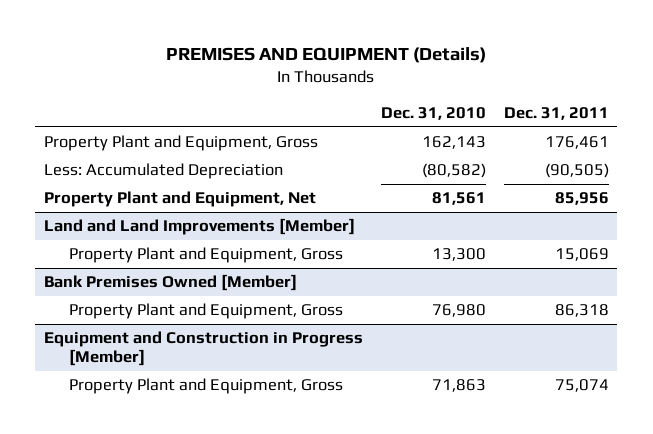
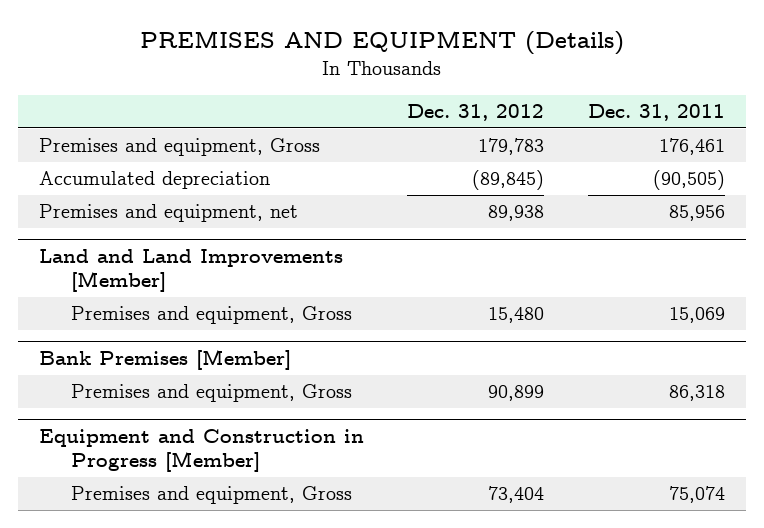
[380,106,486,120] Dec. 31, 2010 -> none
none -> [407,104,545,122] Dec. 31, 2012
[43,135,318,152] Property Plant and Equipment, Gross -> [39,138,321,157] Premises and equipment, Gross
[43,163,283,180] Less: Accumulated Depreciation -> [39,171,271,190] Accumulated depreciation
[43,191,316,208] Property Plant and Equipment, Net -> [39,204,299,223] Premises and equipment, net
[69,247,344,264] Property Plant and Equipment, Gross -> [70,306,352,325] Premises and equipment, Gross
[43,274,297,292] Bank Premises Owned [Member] -> [39,349,292,371] Bank Premises [Member]
[69,303,344,320] Property Plant and Equipment, Gross -> [70,384,352,403] Premises and equipment, Gross
[69,378,344,395] Property Plant and Equipment, Gross -> [70,486,352,505] Premises and equipment, Gross

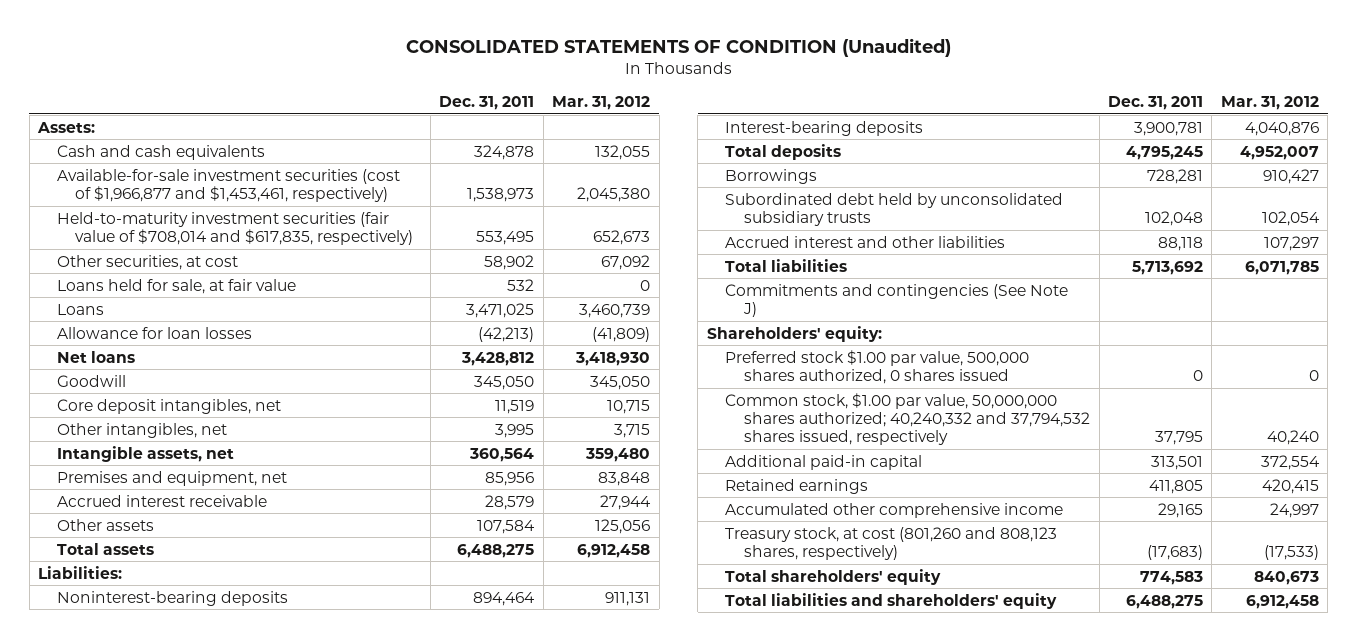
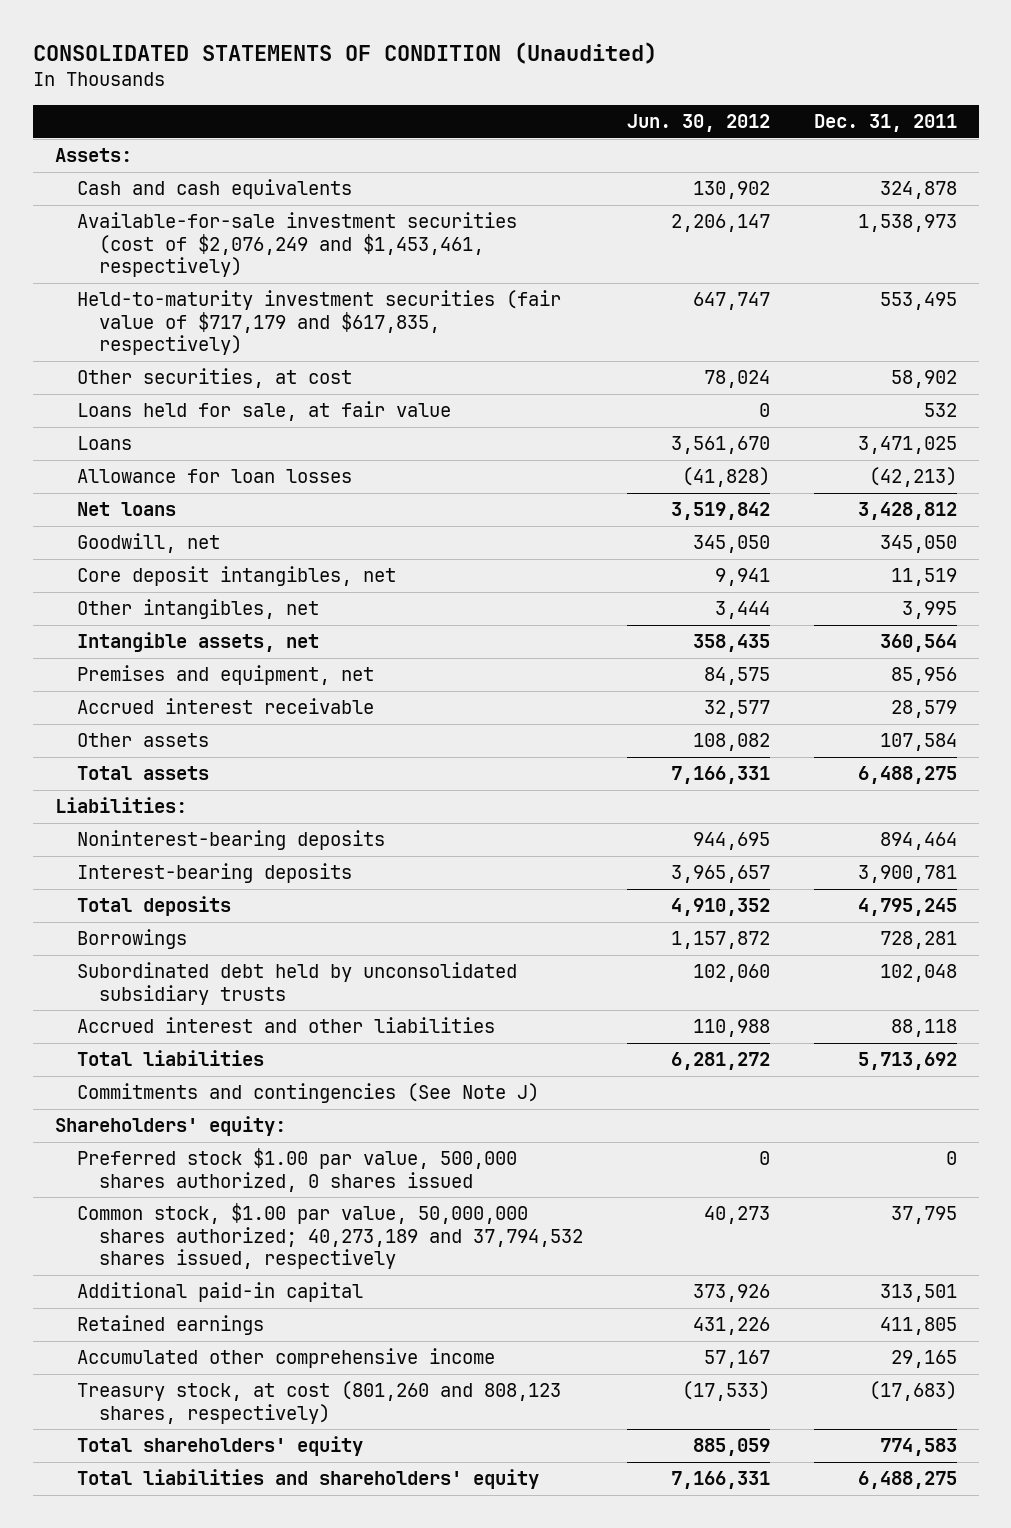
[552,96,651,111] Mar. 31, 2012 -> none
none -> [627,114,771,133] Jun. 30, 2012
[56,168,400,202] Available-for-sale investment securities (cost of $1,966,877 and $1,453,461, respectively) -> [76,212,517,278] Available-for-sale investment securities (cost of $2,076,249 and $1,453,461, respectively)
[56,211,414,245] Held-to-maturity investment securities (fair value of $708,014 and $617,835, respectively) -> [76,290,561,356] Held-to-maturity investment securities (fair value of $717,179 and $617,835, respectively)
[56,374,126,387] Goodwill -> [76,533,220,554] Goodwill, net
[725,392,1091,446] Common stock, $1.00 par value, 50,000,000 shares authorized; 40,240,332 and 37,794,532 shares issued, respectively -> [76,1203,584,1270] Common stock, $1.00 par value, 50,000,000 shares authorized; 40,273,189 and 37,794,532 shares issued, respectively

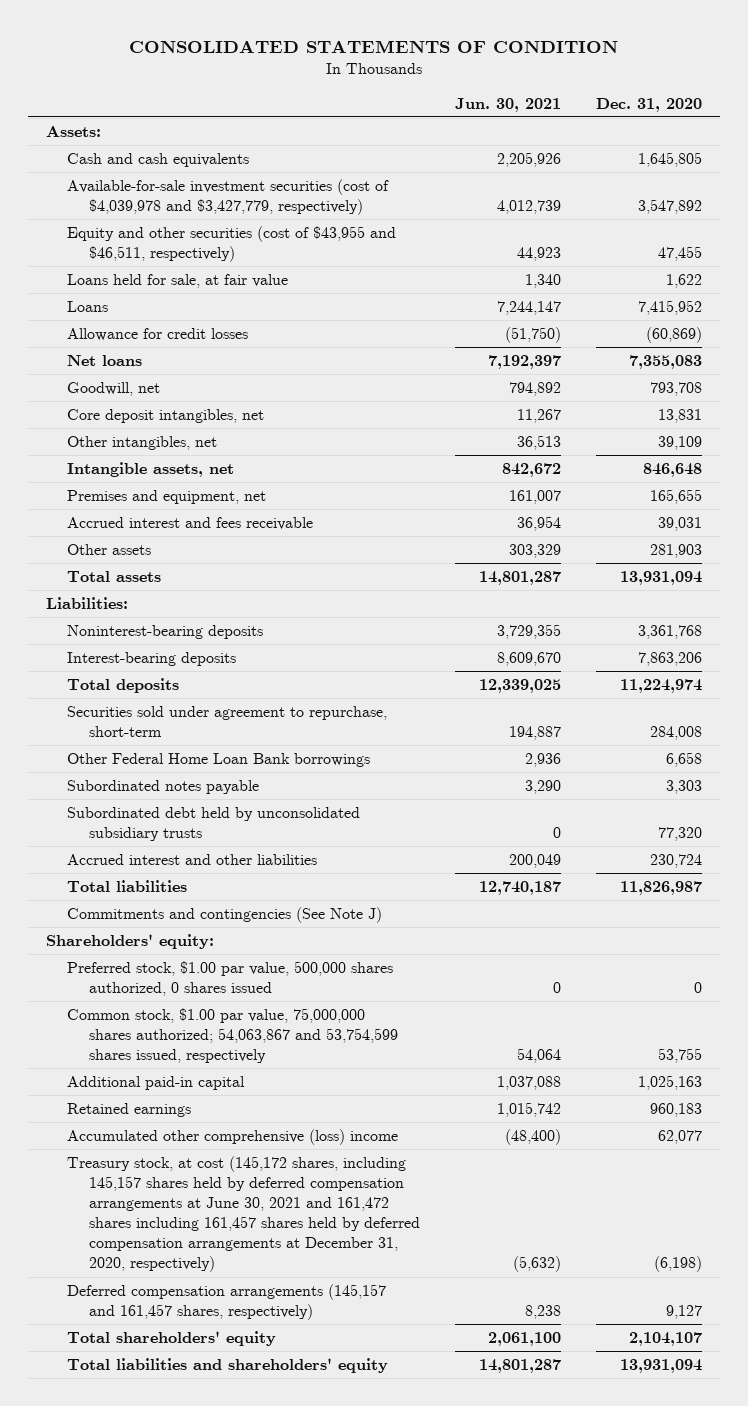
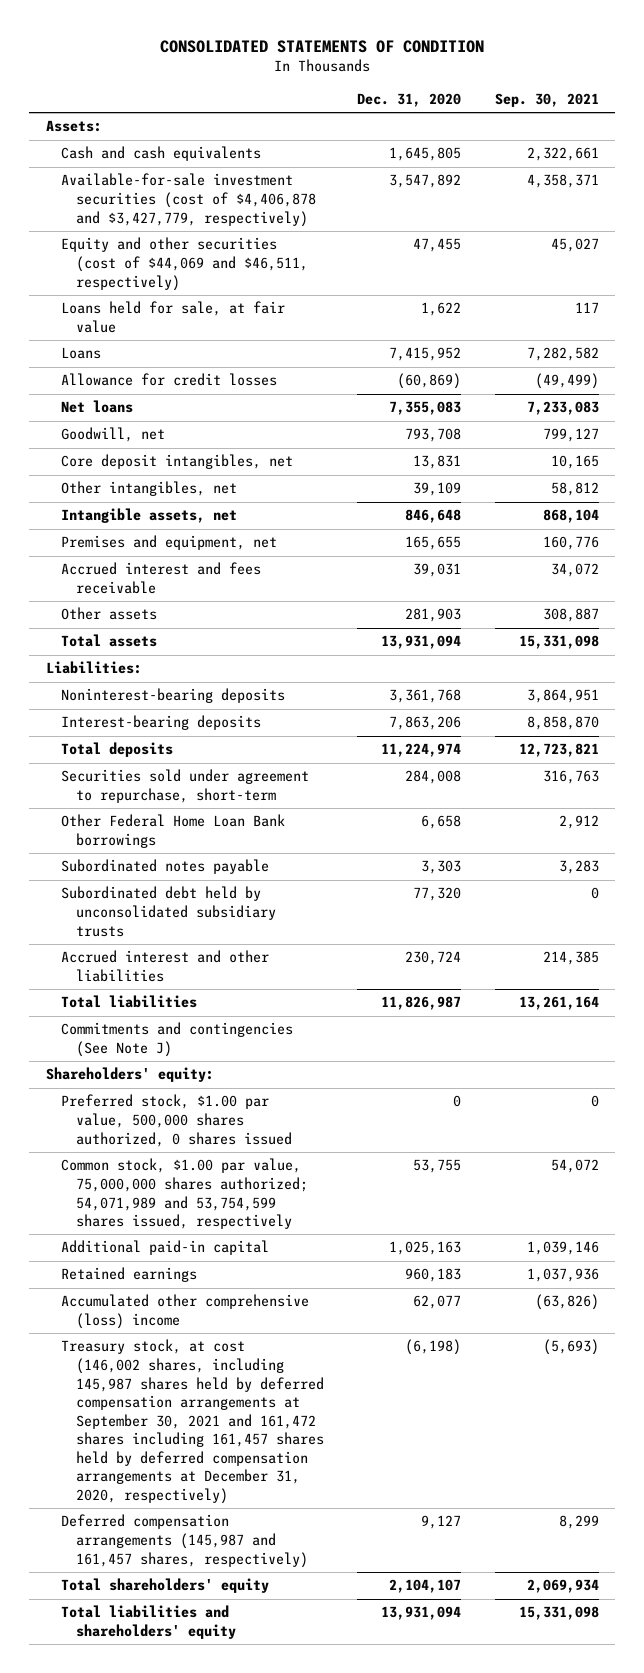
[454,97,561,112] Jun. 30, 2021 -> none
none -> [494,93,599,108] Sep. 30, 2021
[67,179,390,216] Available-for-sale investment securities (cost of $4,039,978 and $3,427,779, respectively) -> [60,173,317,227] Available-for-sale investment securities (cost of $4,406,878 and $3,427,779, respectively)
[67,226,397,263] Equity and other securities (cost of $43,955 and $46,511, respectively) -> [60,237,309,291] Equity and other securities (cost of $44,069 and $46,511, respectively)
[67,1008,398,1064] Common stock, $1.00 par value, 75,000,000 shares authorized; 54,063,867 and 53,754,599 shares issued, respectively -> [60,1158,309,1230] Common stock, $1.00 par value, 75,000,000 shares authorized; 54,071,989 and 53,754,599 shares issued, respectively
[67,1156,420,1273] Treasury stock, at cost (145,172 shares, including 145,157 shares held by deferred compensation arrangements at June 30, 2021 and 161,472 shares including 161,457 shares held by deferred compensation arrangements at December 31, 2020, respectively) -> [60,1339,325,1504] Treasury stock, at cost (146,002 shares, including 145,987 shares held by deferred compensation arrangements at September 30, 2021 and 161,472 shares including 161,457 shares held by deferred compensation arrangements at December 31, 2020, respectively)
[67,1284,387,1321] Deferred compensation arrangements (145,157 and 161,457 shares, respectively) -> [60,1514,309,1568] Deferred compensation arrangements (145,987 and 161,457 shares, respectively)

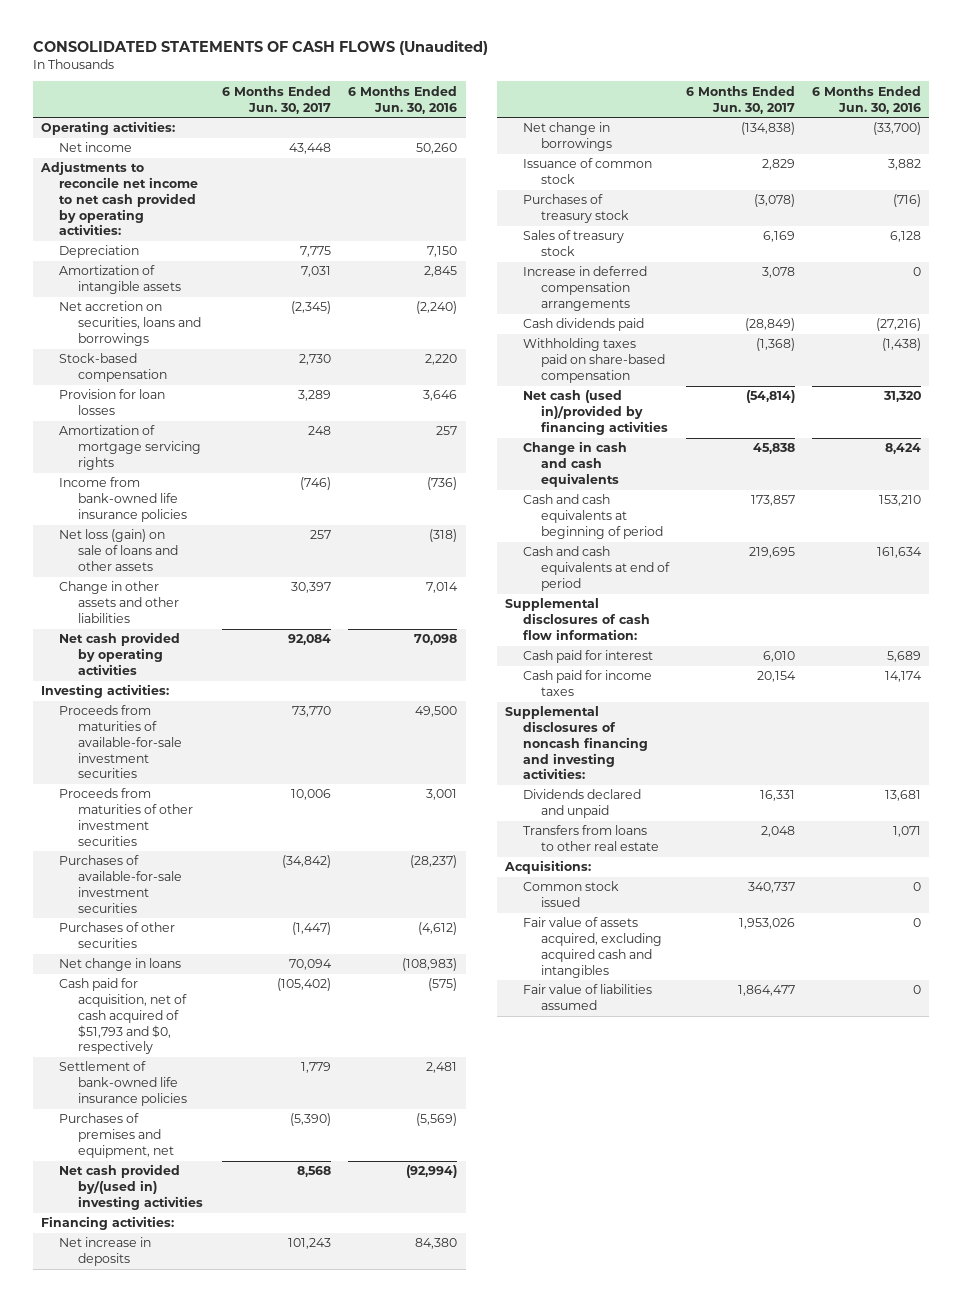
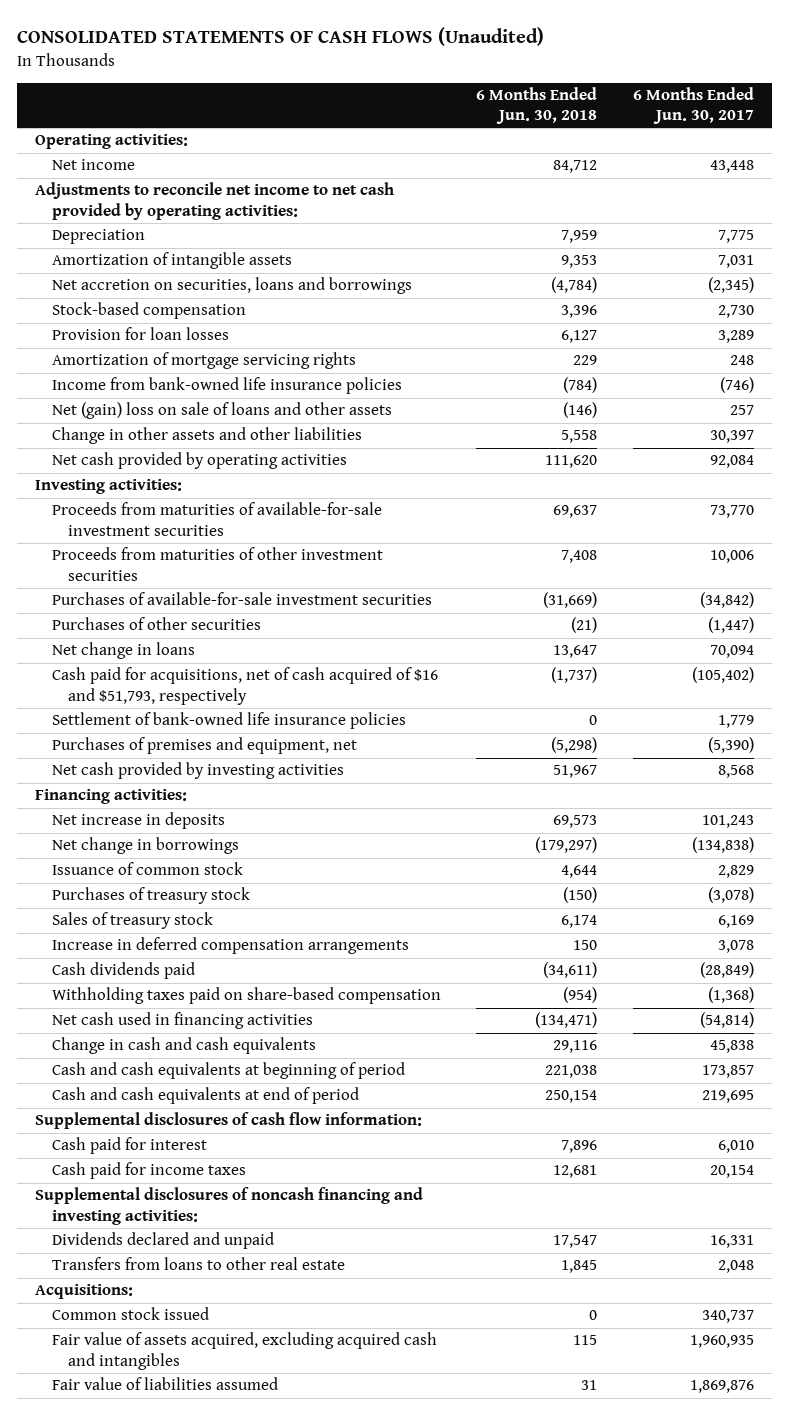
[348,85,458,114] 6 Months Ended Jun. 30, 2016 -> none
none -> [476,87,598,125] 6 Months Ended Jun. 30, 2018
[59,529,178,571] Net loss (gain) on sale of loans and other assets -> [51,402,392,420] Net (gain) loss on sale of loans and other assets
[59,978,187,1055] Cash paid for acquisition, net of cash acquired of $51,793 and $0, respectively -> [51,667,438,705] Cash paid for acquisitions, net of cash acquired of $16 and $51,793, respectively
[59,1164,203,1210] Net cash provided by/(used in) investing activities -> [51,762,344,780] Net cash provided by investing activities
[523,390,669,435] Net cash (used in)/provided by financing activities -> [51,1012,313,1030] Net cash used in financing activities
[739,918,796,930] 1,953,026 -> [690,1335,755,1349] 1,960,935
[738,985,796,997] 1,864,477 -> [690,1380,755,1394] 1,869,876

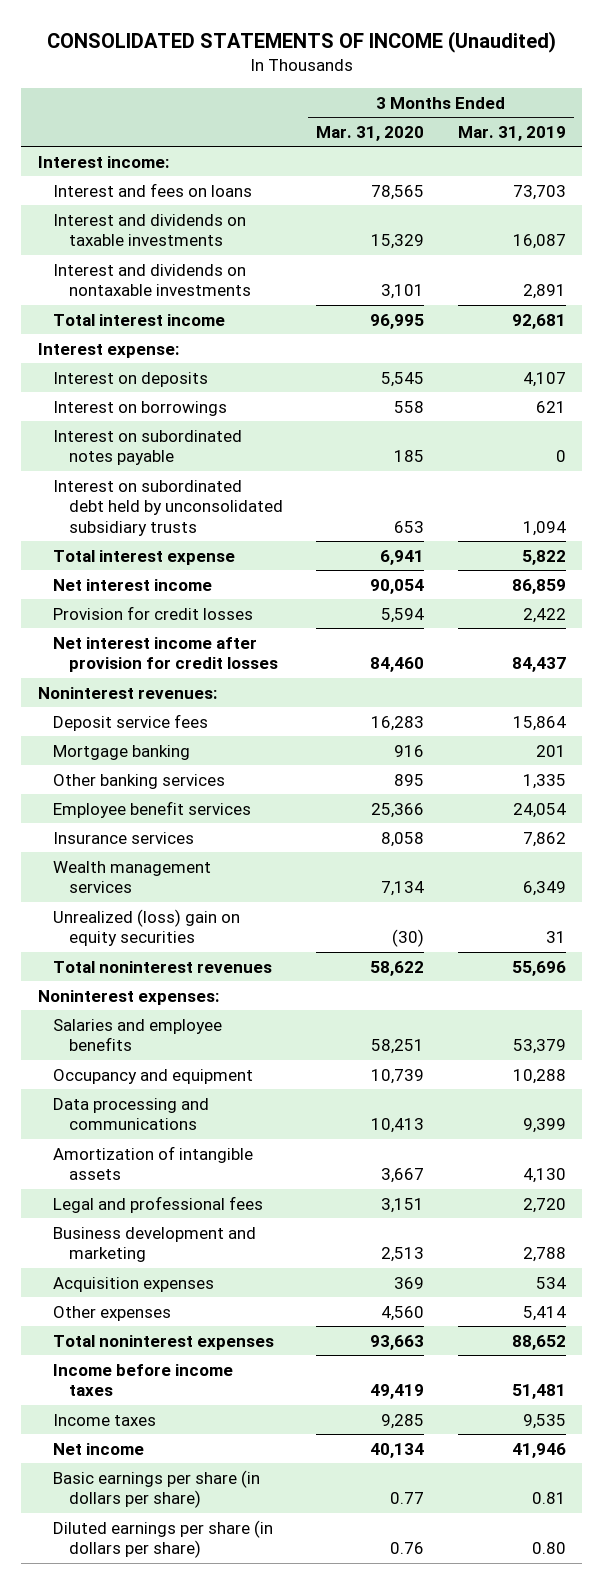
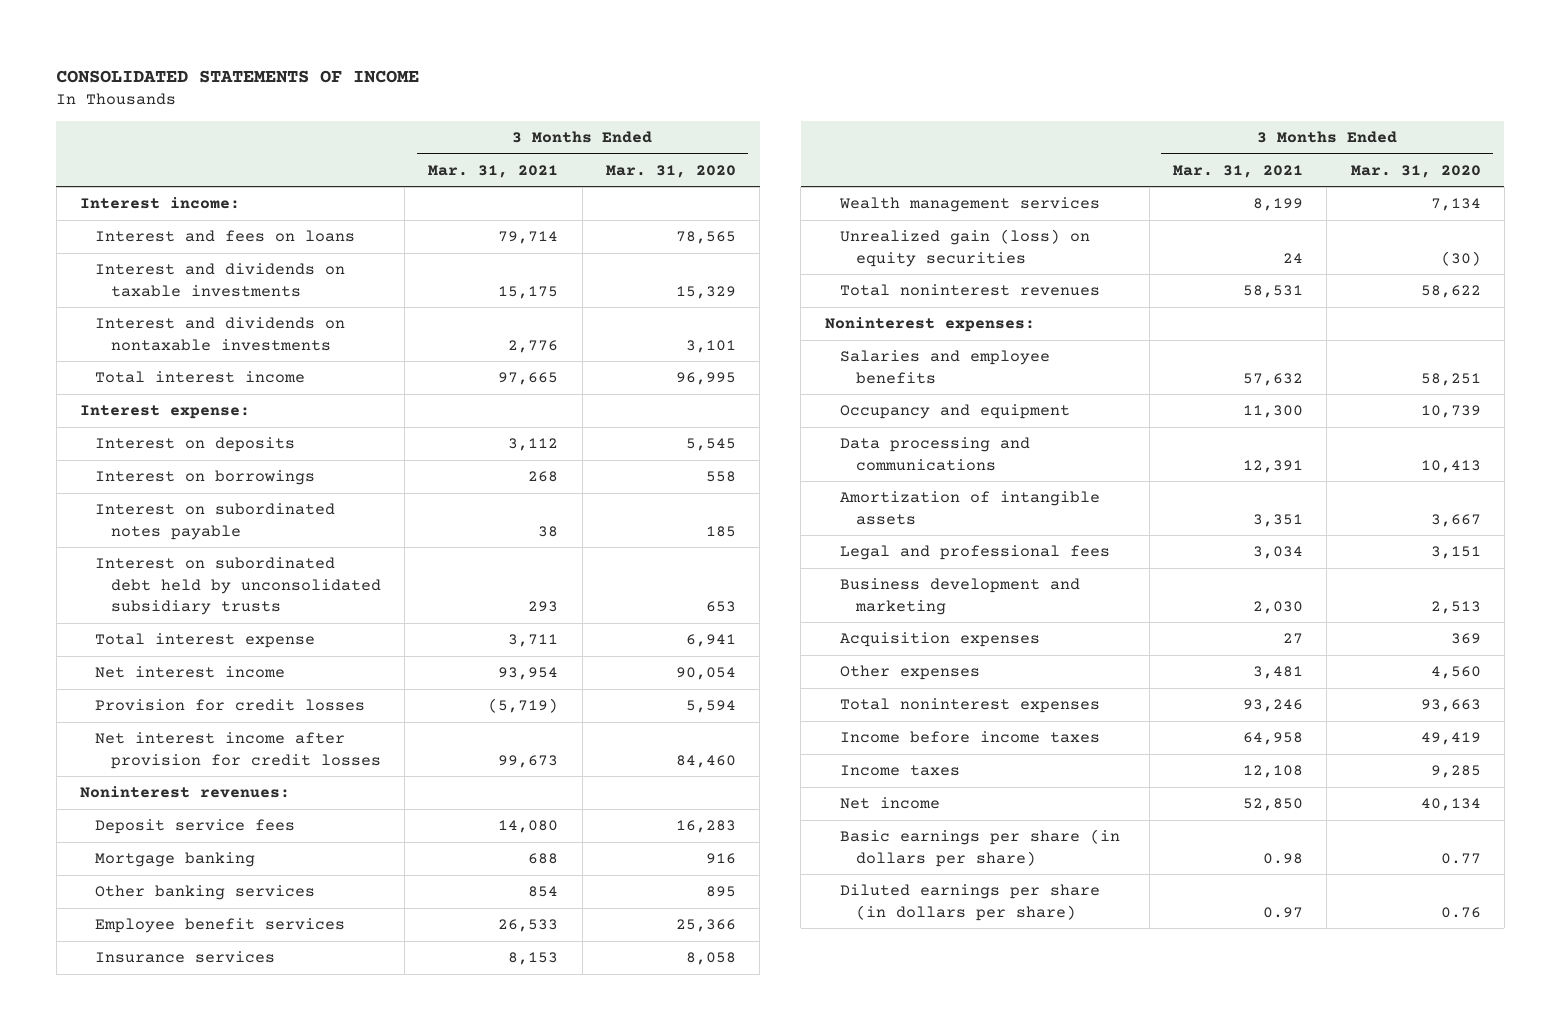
[46,30,556,53] CONSOLIDATED STATEMENTS OF INCOME (Unaudited) -> [56,69,420,83] CONSOLIDATED STATEMENTS OF INCOME
[457,125,566,141] Mar. 31, 2019 -> none
none -> [428,164,559,178] Mar. 31, 2021
[53,908,241,947] Unrealized (loss) gain on equity securities -> [840,229,1091,267] Unrealized gain (loss) on equity securities

